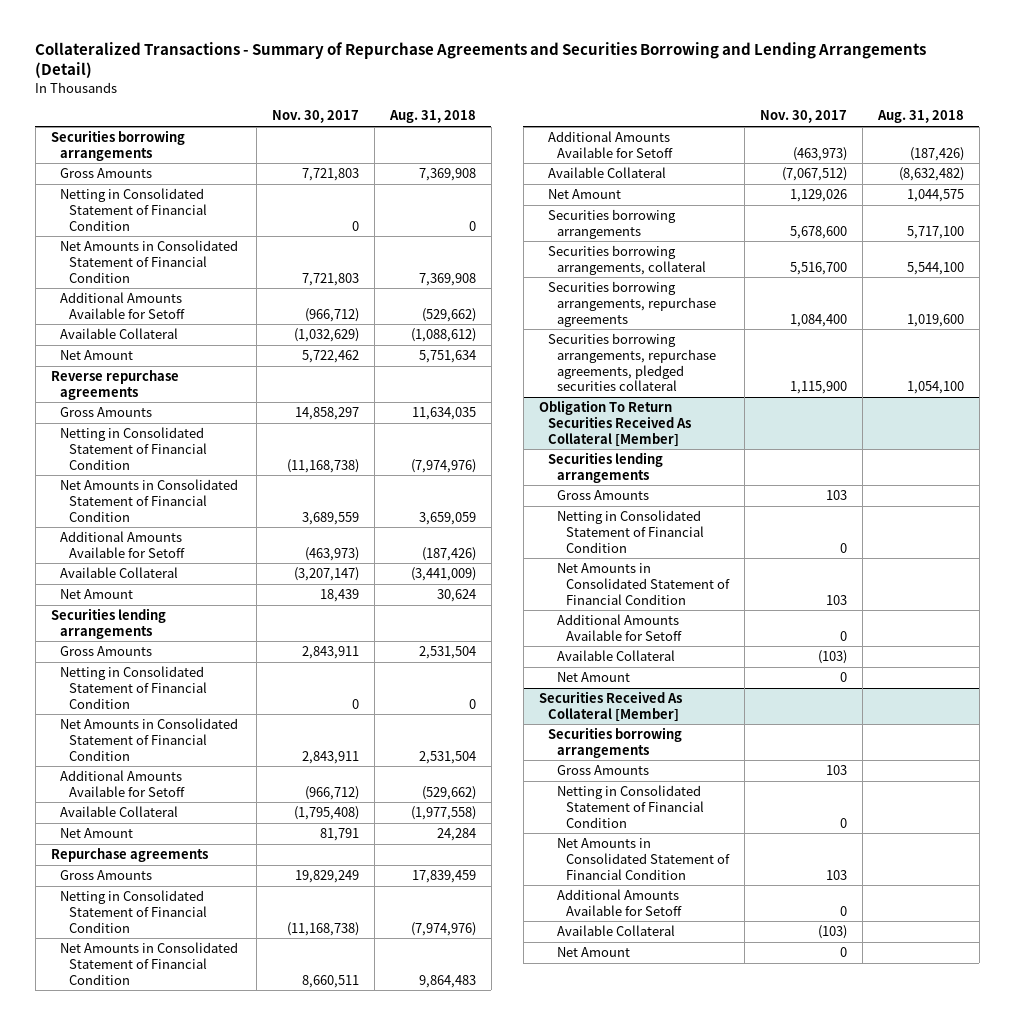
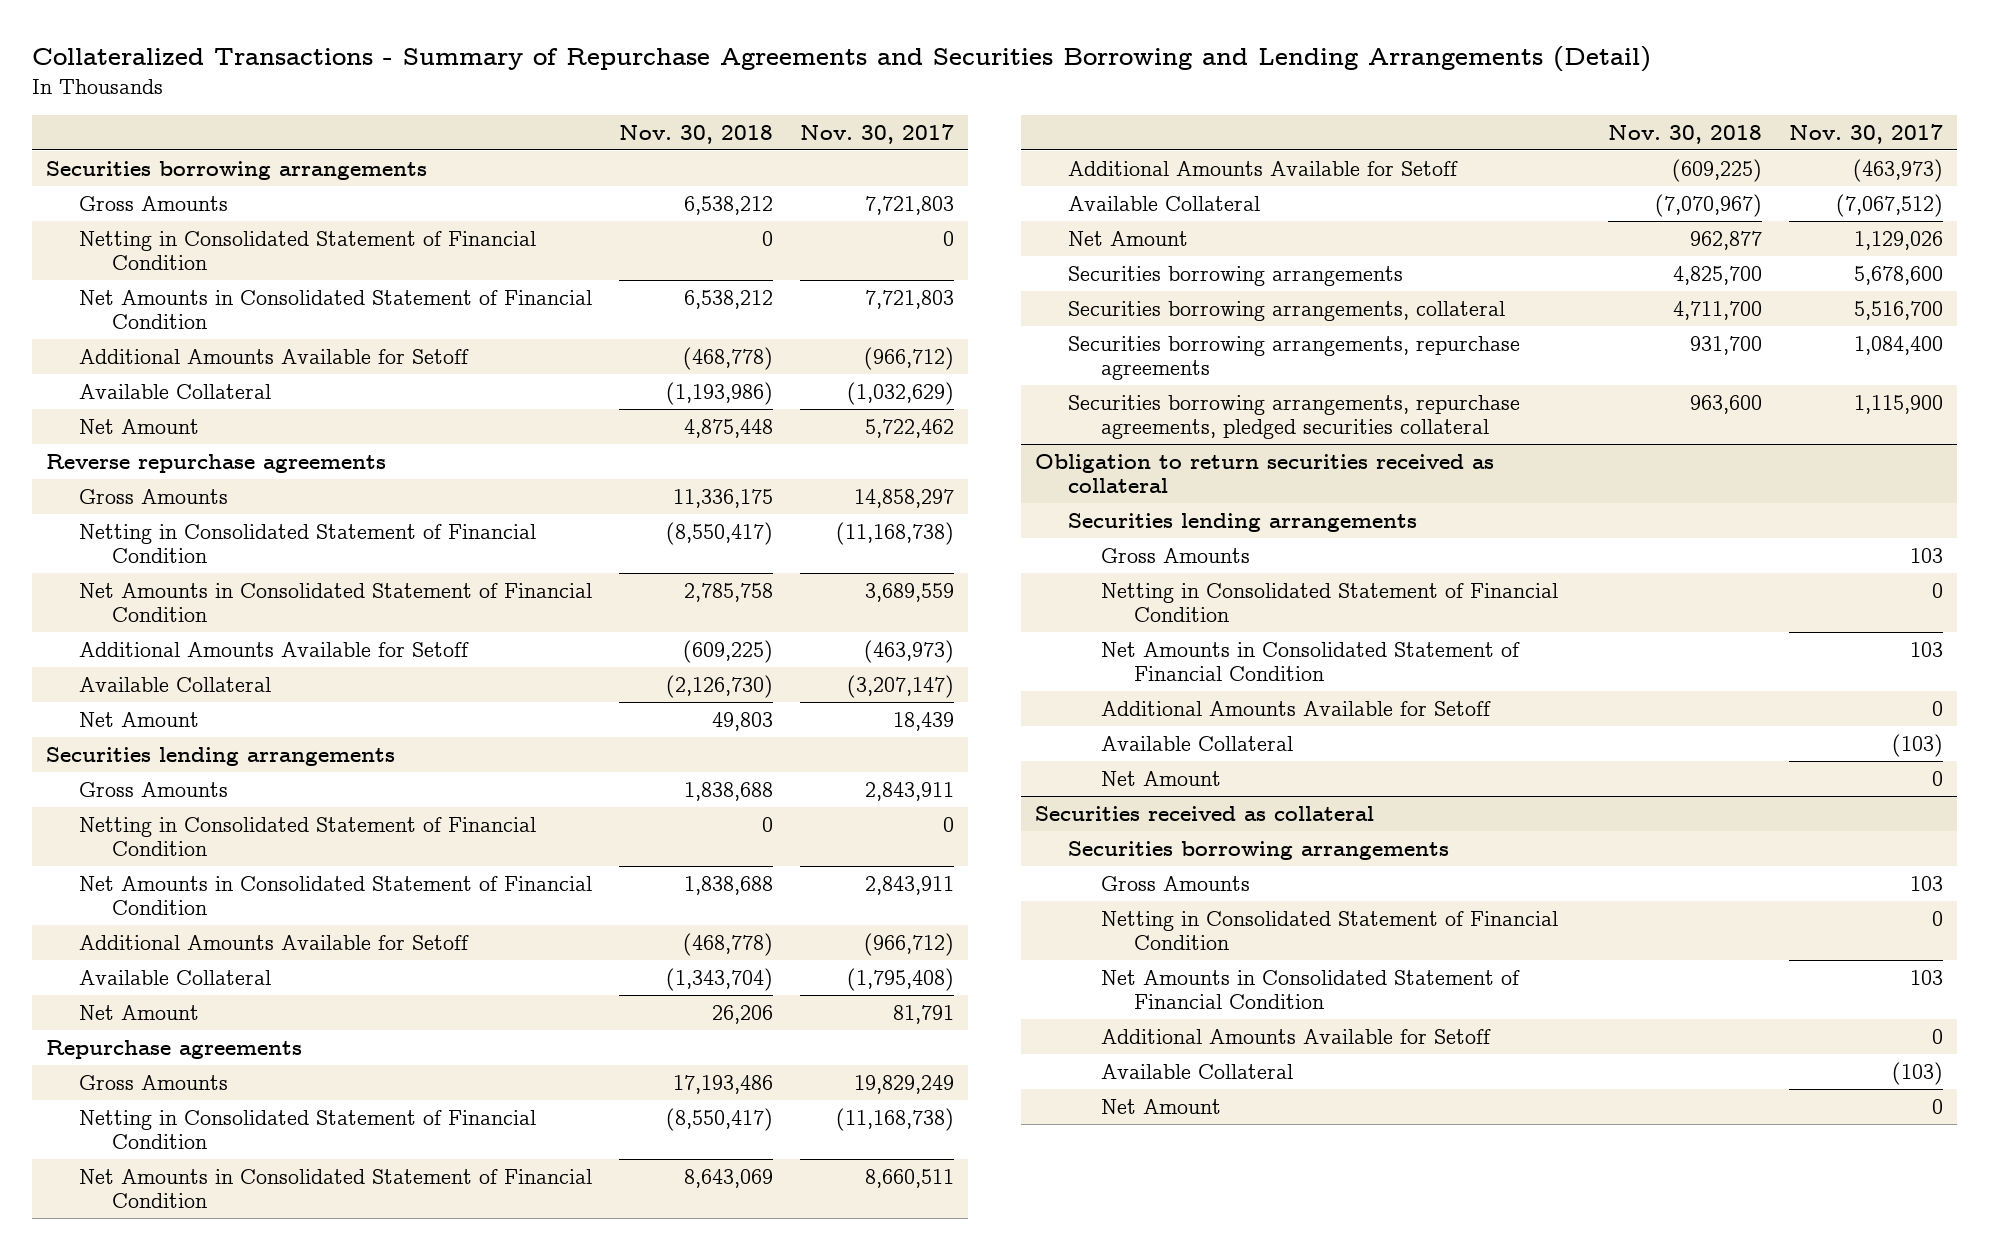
[388,110,476,124] Aug. 31, 2018 -> none
none -> [619,124,774,144] Nov. 30, 2018
[538,400,691,447] Obligation To Return Securities Received As Collateral [Member] -> [1034,453,1494,494] Obligation to return securities received as collateral
[538,691,682,722] Securities Received As Collateral [Member] -> [1034,805,1374,821] Securities received as collateral

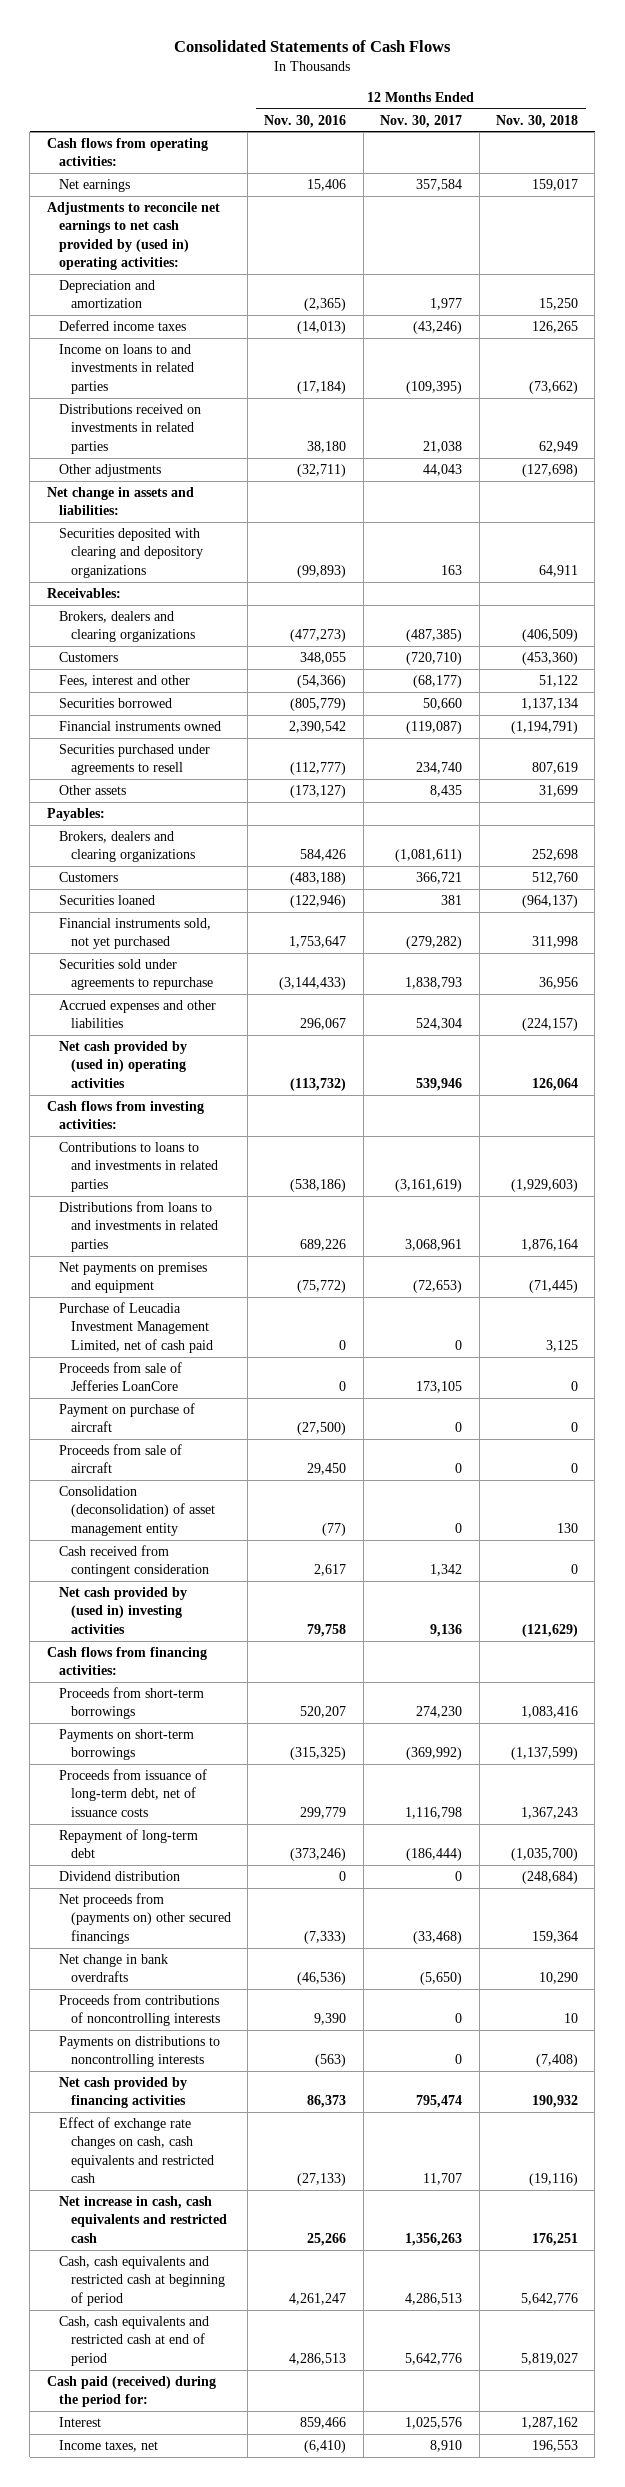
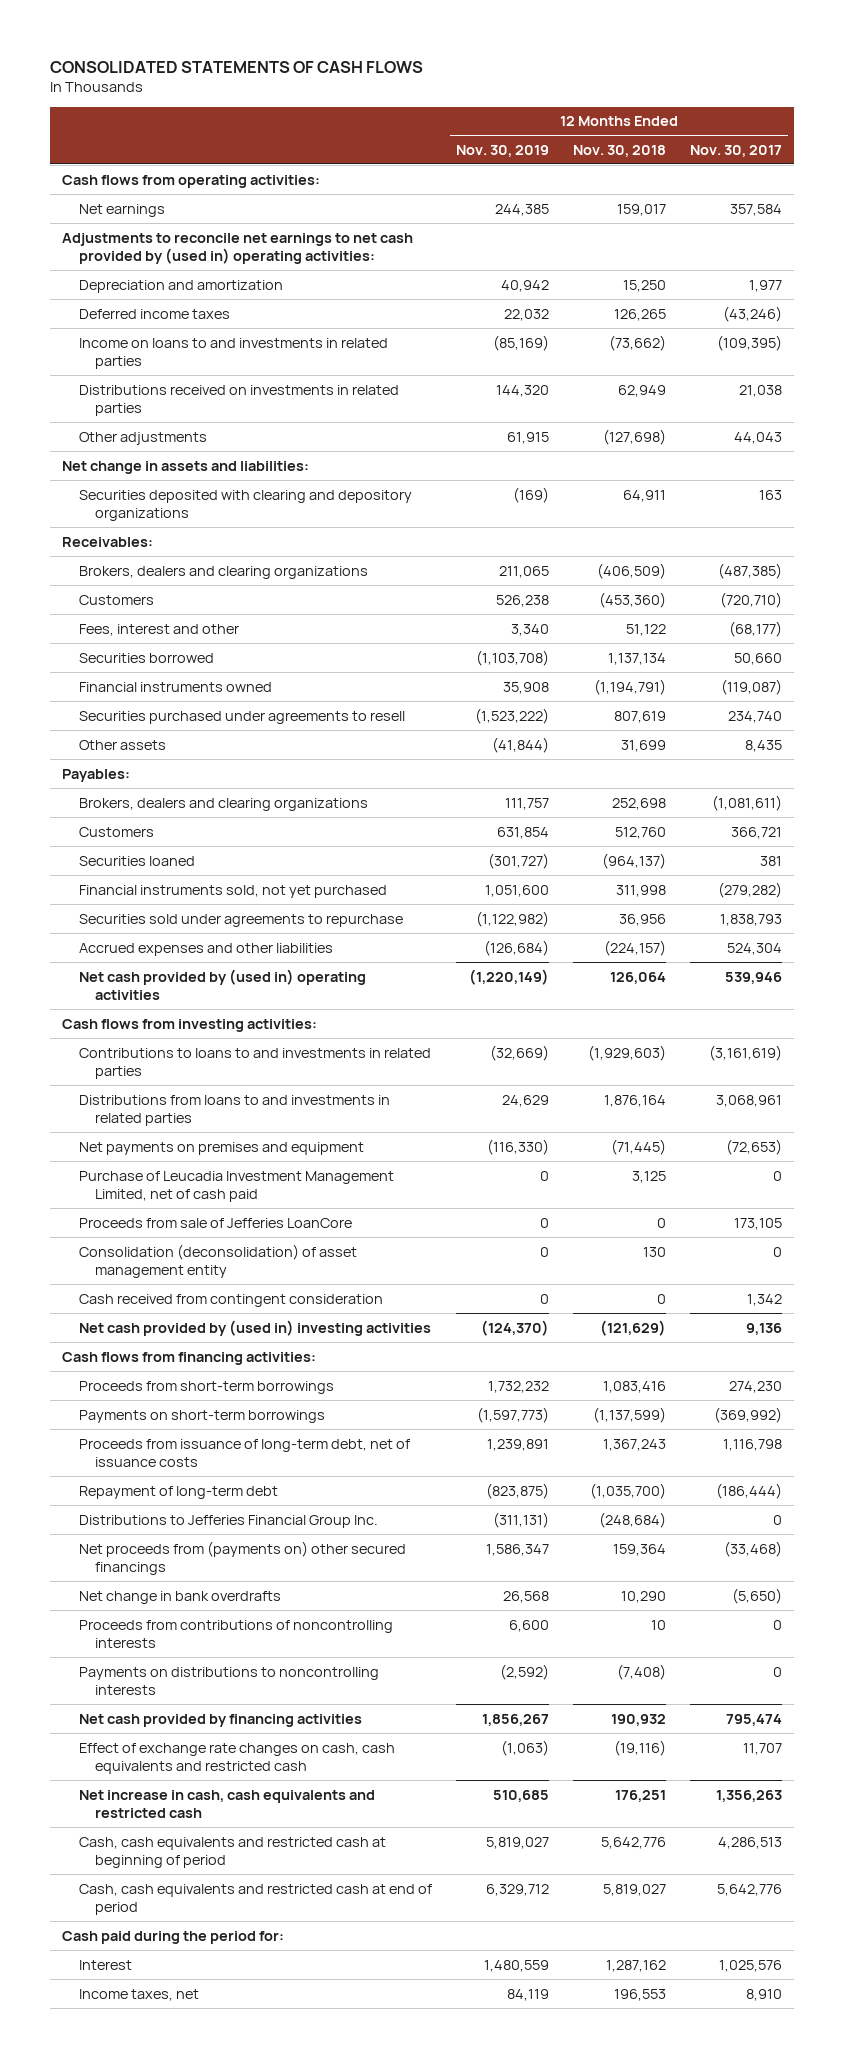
[174,40,452,53] Consolidated Statements of Cash Flows -> [50,60,424,73] CONSOLIDATED STATEMENTS OF CASH FLOWS
[264,114,347,128] Nov. 30, 2016 -> none
none -> [455,144,549,157] Nov. 30, 2019
[58,1403,195,1433] Payment on purchase of aircraft -> none
[58,1444,182,1474] Proceeds from sale of aircraft -> none
[58,1871,180,1882] Dividend distribution -> [78,1514,378,1528] Distributions to Jefferies Financial Group Inc.
[46,2376,216,2408] Cash paid (received) during the period for: -> [62,1930,285,1944] Cash paid during the period for:

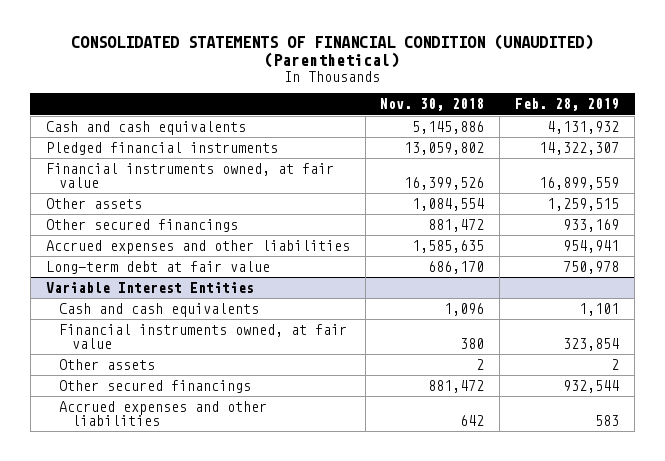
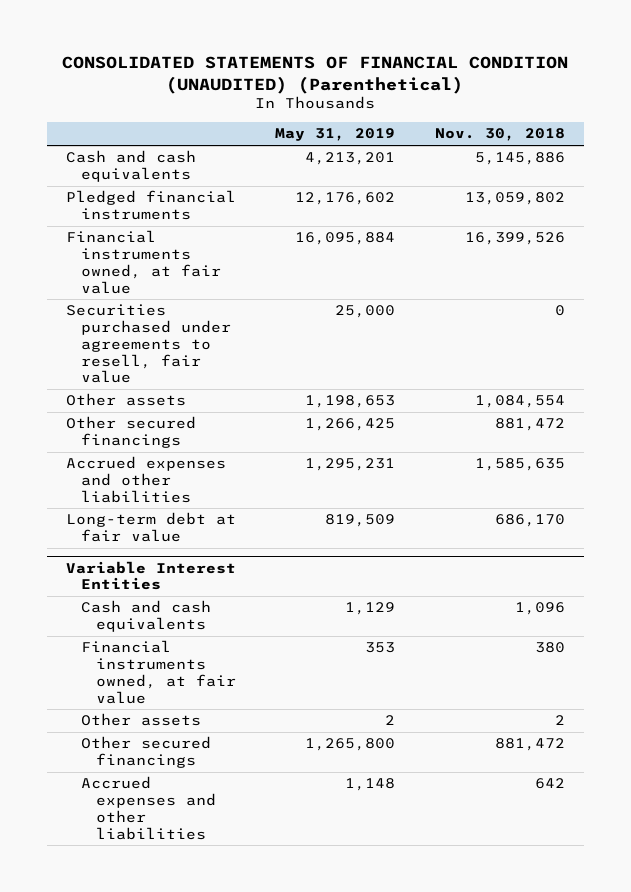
[515,98,620,112] Feb. 28, 2019 -> none
none -> [275,128,396,142] May 31, 2019
none -> [66,304,232,384] Securities purchased under agreements to resell, fair value

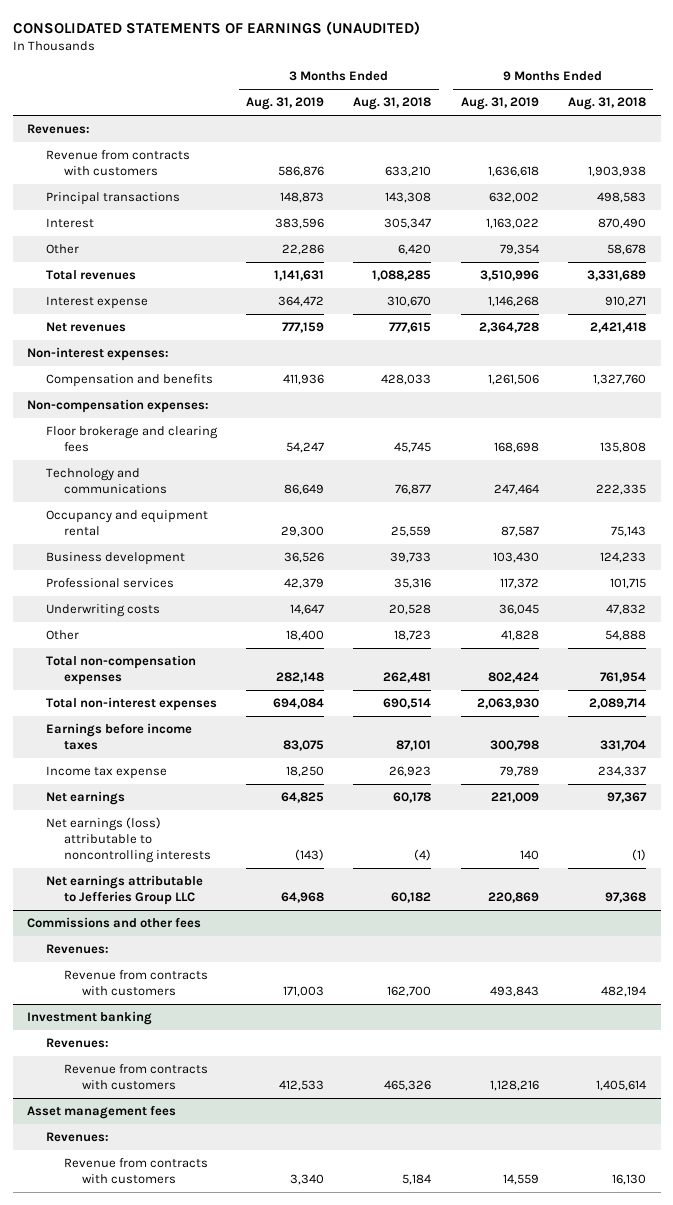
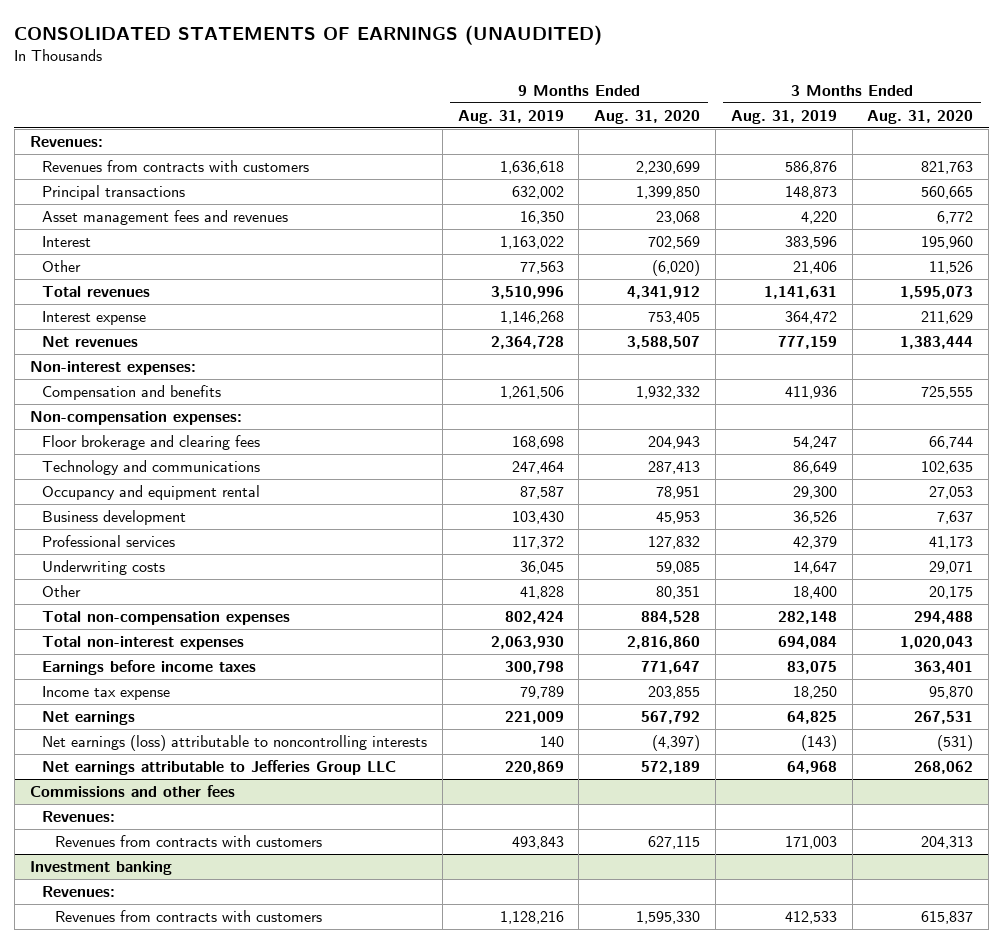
[353,97,432,111] Aug. 31, 2018 -> none
[568,97,647,111] Aug. 31, 2018 -> none
none -> [594,109,701,124] Aug. 31, 2020
none -> [867,109,974,124] Aug. 31, 2020
[45,150,190,177] Revenue from contracts with customers -> [42,160,310,173] Revenues from contracts with customers
none -> [42,210,289,226] Asset management fees and revenues
[281,244,324,256] 22,286 -> [792,261,837,275] 21,406
[499,244,539,256] 79,354 -> [519,261,564,275] 77,563
[63,970,208,997] Revenue from contracts with customers -> [54,835,322,848] Revenues from contracts with customers
[27,1105,177,1120] Asset management fees -> none
[45,1132,109,1143] Revenues: -> none
[63,1158,208,1185] Revenue from contracts with customers -> none
[63,1064,208,1091] Revenue from contracts with customers -> [54,910,322,923] Revenues from contracts with customers

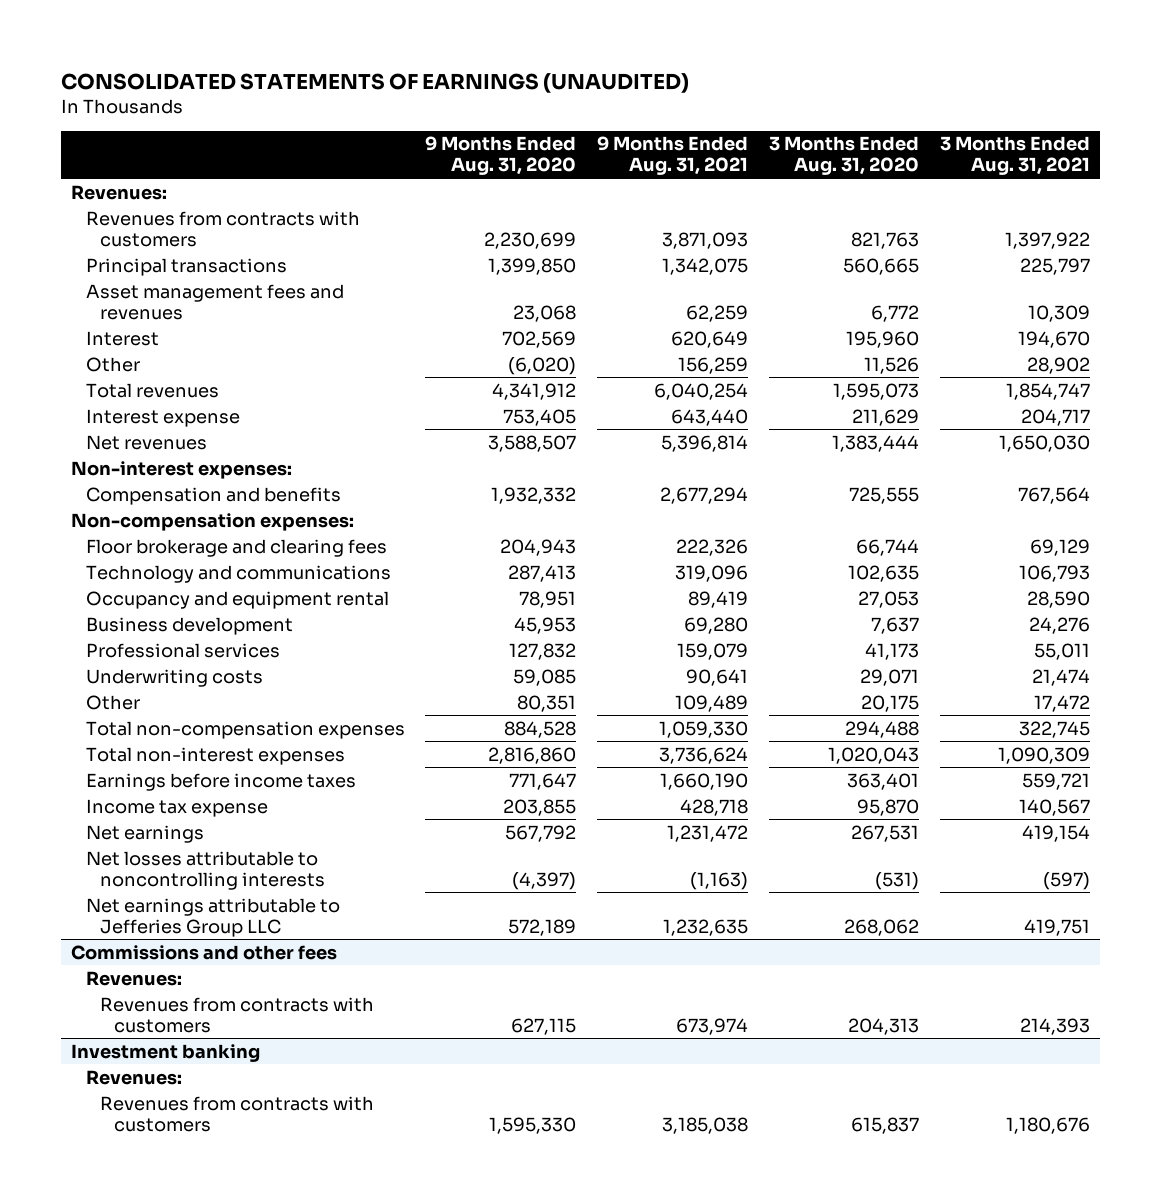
[457,109,564,124] Aug. 31, 2019 -> none
[730,109,837,124] Aug. 31, 2019 -> none
none -> [597,136,749,176] 9 Months Ended Aug. 31, 2021
none -> [939,136,1090,176] 3 Months Ended Aug. 31, 2021
[42,735,428,752] Net earnings (loss) attributable to noncontrolling interests -> [85,850,325,890] Net losses attributable to noncontrolling interests

